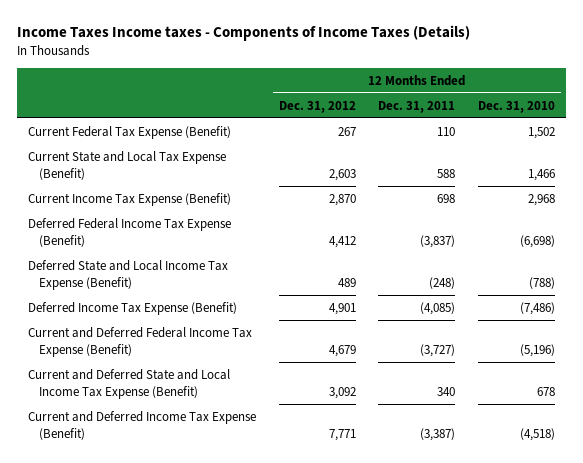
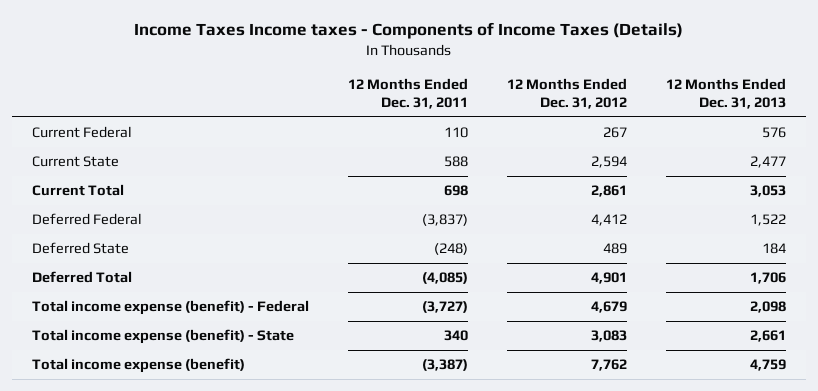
[477,100,555,113] Dec. 31, 2010 -> none
none -> [666,77,787,109] 12 Months Ended Dec. 31, 2013
[28,192,232,206] Current Income Tax Expense (Benefit) -> none
[28,368,231,399] Current and Deferred State and Local Income Tax Expense (Benefit) -> none
[28,125,232,139] Current Federal Tax Expense (Benefit) -> [31,126,132,139] Current Federal
[28,150,227,180] Current State and Local Tax Expense (Benefit) -> [31,156,119,168] Current State
[328,168,356,181] 2,603 -> [591,156,628,169] 2,594
none -> [31,184,124,197] Current Total
[28,217,232,247] Deferred Federal Income Tax Expense (Benefit) -> [31,213,142,226] Deferred Federal
[28,259,229,290] Deferred State and Local Income Tax Expense (Benefit) -> [31,242,129,255] Deferred State
[28,301,238,315] Deferred Income Tax Expense (Benefit) -> [31,271,132,284] Deferred Total
[28,326,253,357] Current and Deferred Federal Income Tax Expense (Benefit) -> [31,300,309,316] Total income expense (benefit) - Federal
none -> [31,329,294,345] Total income expense (benefit) - State
[28,410,257,440] Current and Deferred Income Tax Expense (Benefit) -> [31,358,245,374] Total income expense (benefit)
[328,428,356,441] 7,771 -> [591,359,628,372] 7,762

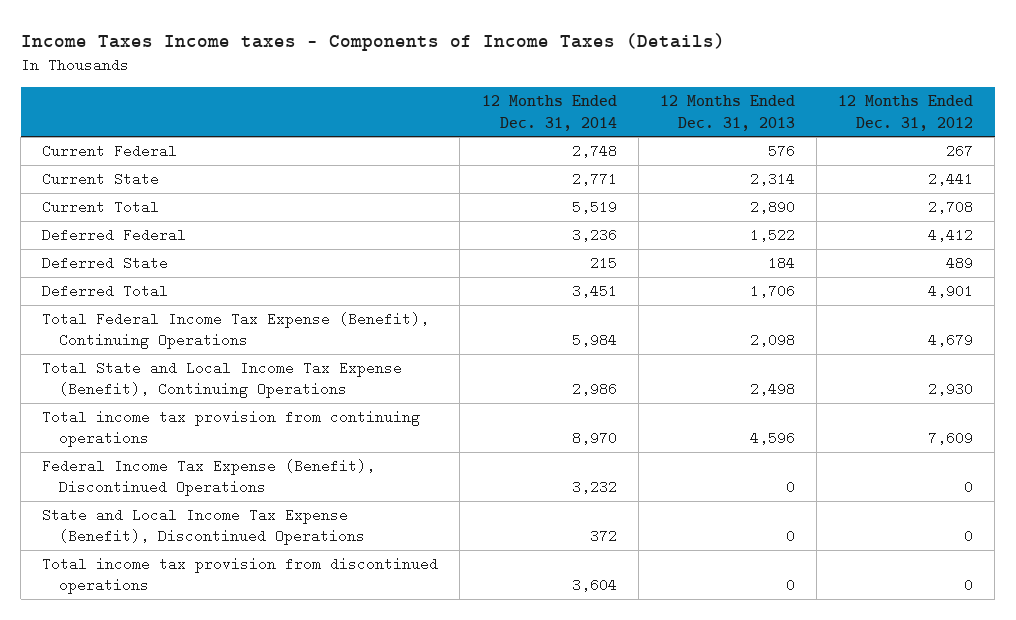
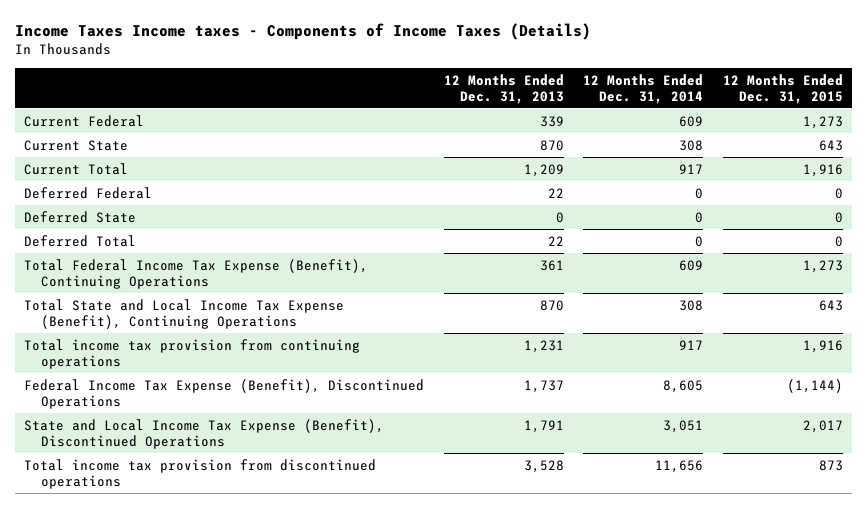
[838,95,974,131] 12 Months Ended Dec. 31, 2012 -> none
none -> [722,73,843,104] 12 Months Ended Dec. 31, 2015
[571,143,617,158] 2,748 -> [679,115,704,127] 609
[767,143,795,158] 576 -> [539,115,564,127] 339
[571,171,617,186] 2,771 -> [679,139,704,151] 308
[749,171,795,186] 2,314 -> [539,139,564,151] 870
[571,199,617,214] 5,519 -> [679,163,704,174] 917
[749,199,795,214] 2,890 -> [523,163,564,177] 1,209
[571,227,617,242] 3,236 -> [695,187,704,199] 0
[749,227,795,242] 1,522 -> [547,187,564,198] 22
[589,255,617,270] 215 -> [695,211,704,223] 0
[767,255,795,270] 184 -> [555,211,564,223] 0
[571,283,617,298] 3,451 -> [695,235,704,247] 0
[749,283,795,298] 1,706 -> [547,235,564,246] 22
[571,333,617,348] 5,984 -> [679,259,704,271] 609
[749,333,795,348] 2,098 -> [539,259,564,271] 361
[571,382,617,397] 2,986 -> [679,299,704,311] 308
[749,382,795,397] 2,498 -> [539,299,564,311] 870
[571,431,617,446] 8,970 -> [679,339,704,350] 917
[749,431,795,446] 4,596 -> [523,339,564,353] 1,231
[571,480,617,495] 3,232 -> [663,379,704,393] 8,605
[785,480,795,495] 0 -> [523,379,564,393] 1,737
[589,529,617,544] 372 -> [663,419,704,433] 3,051
[785,529,795,544] 0 -> [523,419,564,433] 1,791
[571,578,617,593] 3,604 -> [655,459,704,473] 11,656
[785,578,795,593] 0 -> [523,459,564,473] 3,528

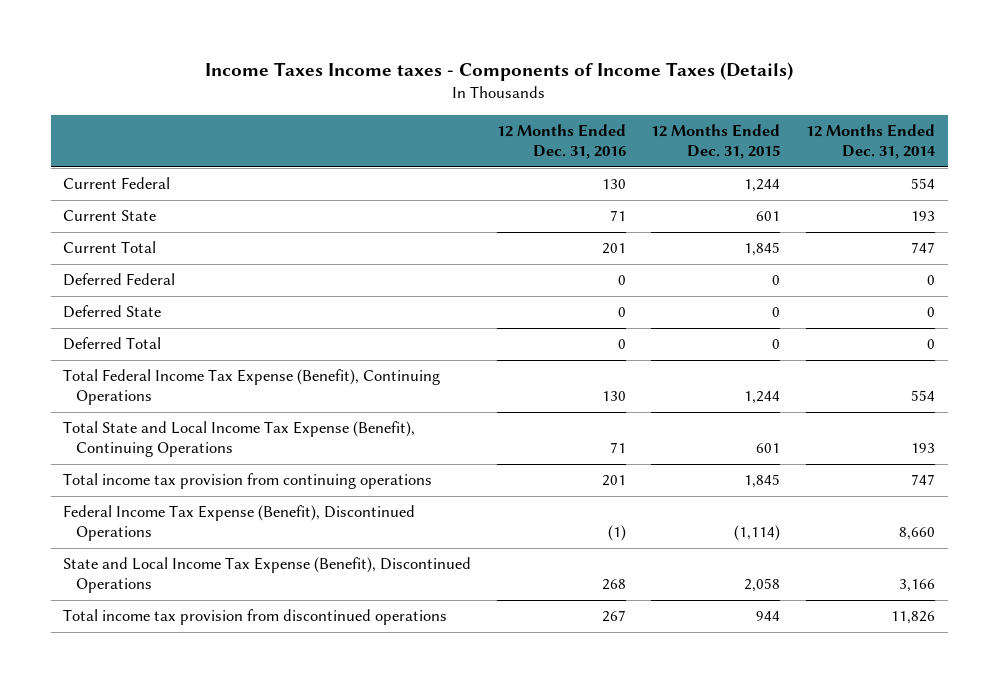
[443,73,564,104] 12 Months Ended Dec. 31, 2013 -> none
none -> [496,124,626,159] 12 Months Ended Dec. 31, 2016
[679,115,704,127] 609 -> [911,178,936,190] 554
[802,115,843,129] 1,273 -> [744,179,781,193] 1,244
[679,139,704,151] 308 -> [911,211,936,222] 193
[818,139,843,151] 643 -> [756,211,781,222] 601
[679,163,704,174] 917 -> [911,242,936,254] 747
[802,163,843,177] 1,916 -> [744,242,781,257] 1,845
[679,259,704,271] 609 -> [911,390,936,402] 554
[802,259,843,273] 1,273 -> [744,391,781,405] 1,244
[679,299,704,311] 308 -> [911,443,936,454] 193
[818,299,843,311] 643 -> [756,443,781,454] 601
[679,339,704,350] 917 -> [911,474,936,486] 747
[802,339,843,353] 1,916 -> [744,474,781,489] 1,845
[663,379,704,393] 8,605 -> [899,527,936,541] 8,660
[786,378,843,393] (1,144) -> [734,525,781,542] (1,114)
[663,419,704,433] 3,051 -> [899,579,936,593] 3,166
[802,419,843,433] 2,017 -> [744,578,781,593] 2,058
[655,459,704,473] 11,656 -> [891,611,936,625] 11,826
[818,459,843,471] 873 -> [756,611,781,622] 944

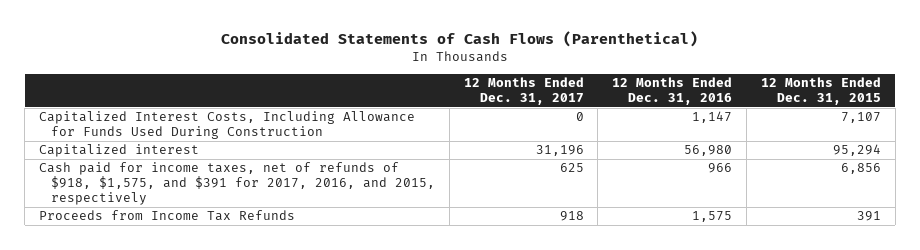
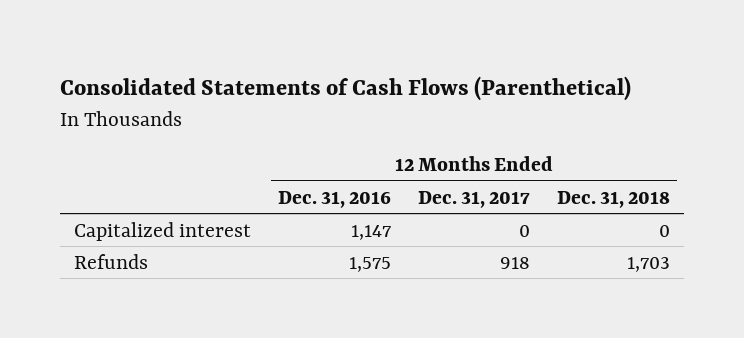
[760,77,881,105] 12 Months Ended Dec. 31, 2015 -> none
none -> [557,190,671,208] Dec. 31, 2018
[39,144,200,158] Capitalized interest -> none
[39,162,435,205] Cash paid for income taxes, net of refunds of $918, $1,575, and $391 for 2017, 2016, and 2015, respectively -> none
[39,111,416,140] Capitalized Interest Costs, Including Allowance for Funds Used During Construction -> [73,221,251,241] Capitalized interest
[39,210,296,222] Proceeds from Income Tax Refunds -> [73,253,148,269] Refunds

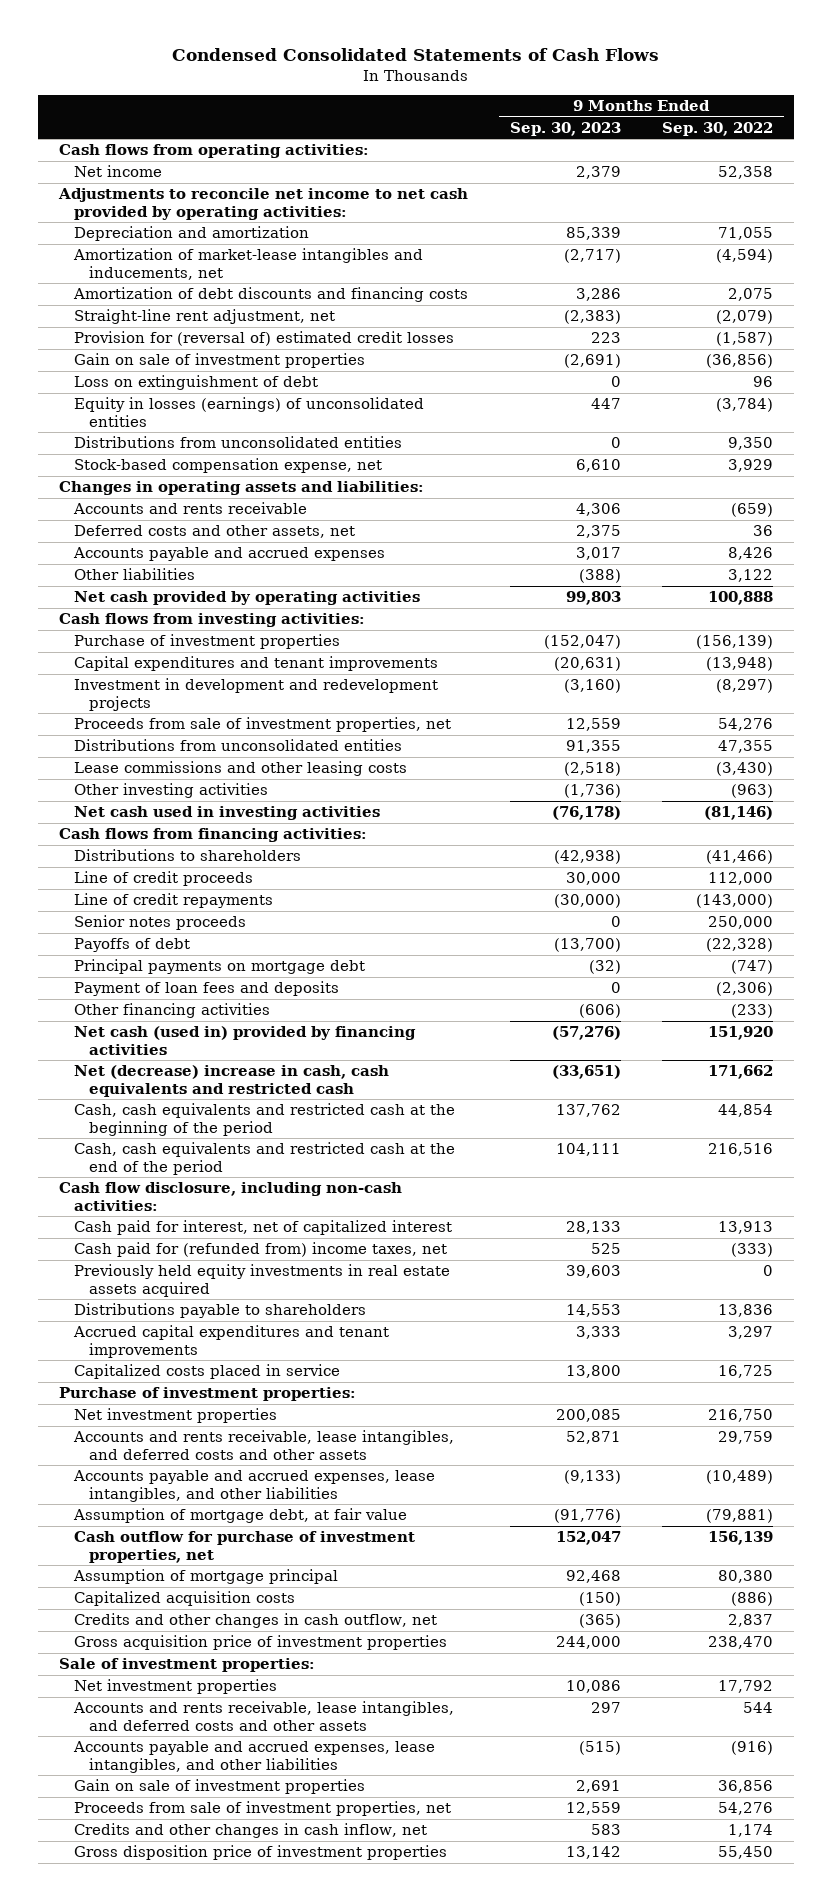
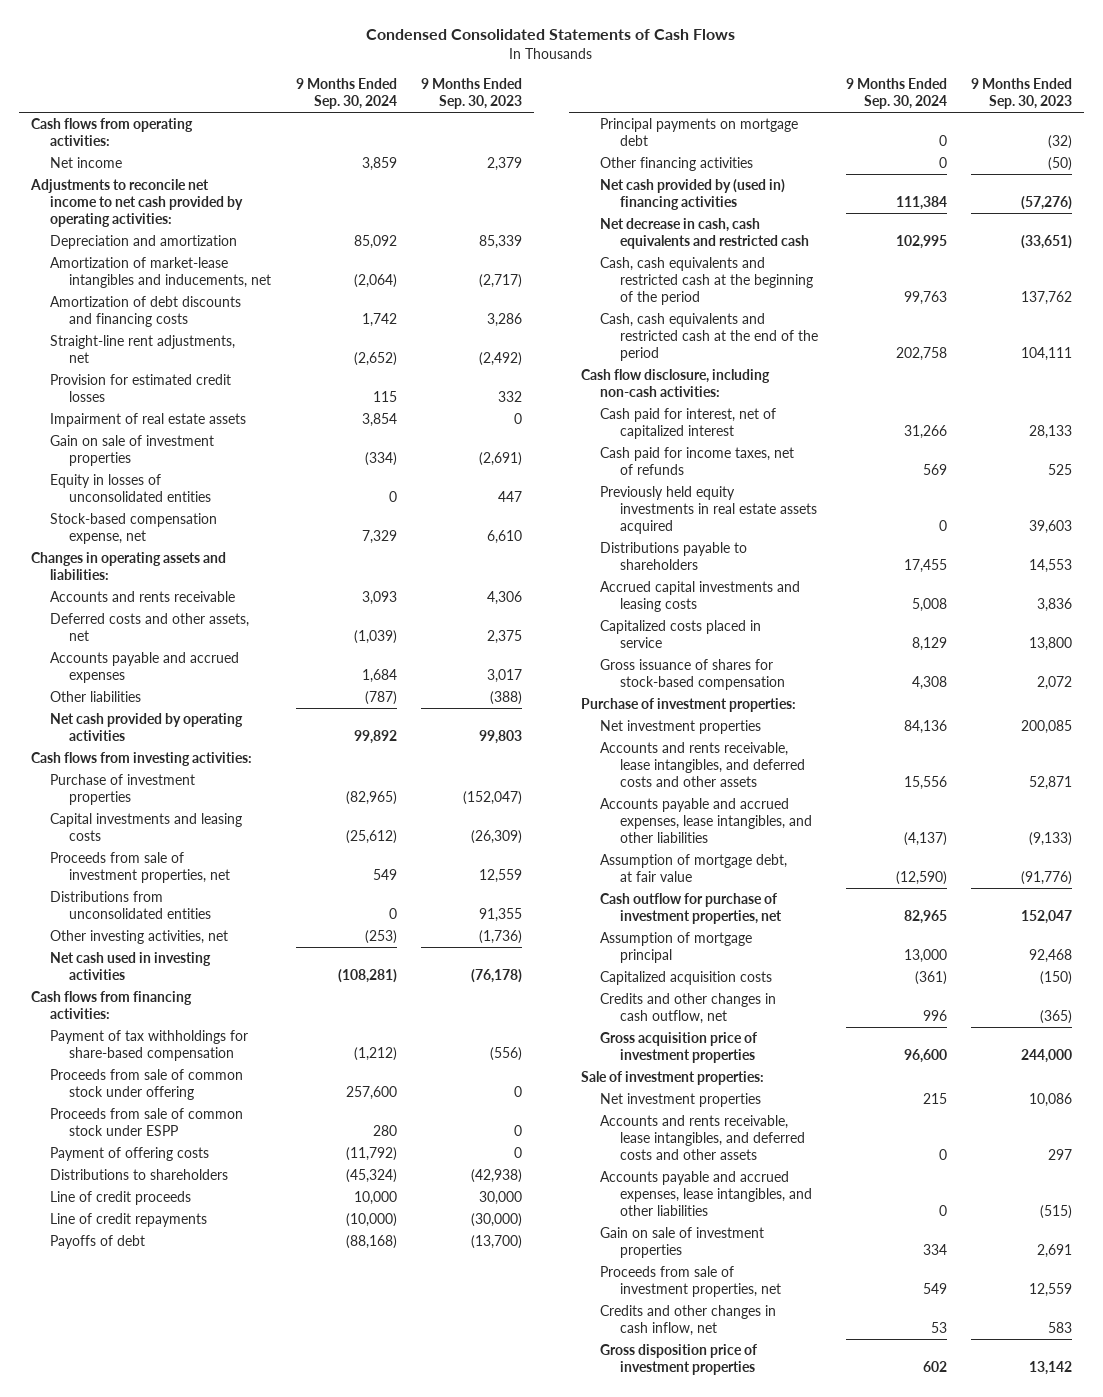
[662,121,774,136] Sep. 30, 2022 -> none
none -> [295,78,397,109] 9 Months Ended Sep. 30, 2024
[73,309,335,325] Straight-line rent adjustment, net -> [50,335,236,363] Straight-line rent adjustments, net
[563,310,621,325] (2,383) -> [478,351,522,366] (2,492)
[73,331,454,347] Provision for (reversal of) estimated credit losses -> [50,374,232,402] Provision for estimated credit losses
[590,332,621,344] 223 -> [497,390,522,402] 332
none -> [50,413,247,428] Impairment of real estate assets
[73,375,318,391] Loss on extinguishment of debt -> none
[73,436,402,449] Distributions from unconsolidated entities -> none
[73,397,424,427] Equity in losses (earnings) of unconsolidated entities -> [50,474,212,502] Equity in losses of unconsolidated entities
[73,678,438,711] Investment in development and redevelopment projects -> none
[73,656,438,672] Capital expenditures and tenant improvements -> [50,813,243,841] Capital investments and leasing costs
[553,657,621,672] (20,631) -> [470,829,522,844] (26,309)
[73,761,407,777] Lease commissions and other leasing costs -> none
[73,783,268,799] Other investing activities -> [50,930,229,945] Other investing activities, net
none -> [50,1030,249,1061] Payment of tax withholdings for share-based compensation
none -> [50,1069,244,1100] Proceeds from sale of common stock under offering
none -> [50,1108,244,1136] Proceeds from sale of common stock under ESPP
none -> [50,1147,210,1162] Payment of offering costs
[73,915,246,931] Senior notes proceeds -> none
[73,981,339,997] Payment of loan fees and deposits -> none
[578,1004,621,1019] (606) -> [1048,157,1073,172] (50)
[73,1026,416,1055] Net cash (used in) provided by financing activities -> [600,179,786,210] Net cash provided by (used in) financing activities
[73,1065,389,1097] Net (decrease) increase in cash, cash equivalents and restricted cash -> [600,218,809,249] Net decrease in cash, cash equivalents and restricted cash
[73,1242,447,1258] Cash paid for (refunded from) income taxes, net -> [600,447,795,475] Cash paid for income taxes, net of refunds
[72,1325,389,1358] Accrued capital expenditures and tenant improvements -> [600,581,801,612] Accrued capital investments and leasing costs
[575,1326,621,1340] 3,333 -> [1037,597,1073,612] 3,836
none -> [600,659,785,690] Gross issuance of shares for stock-based compensation

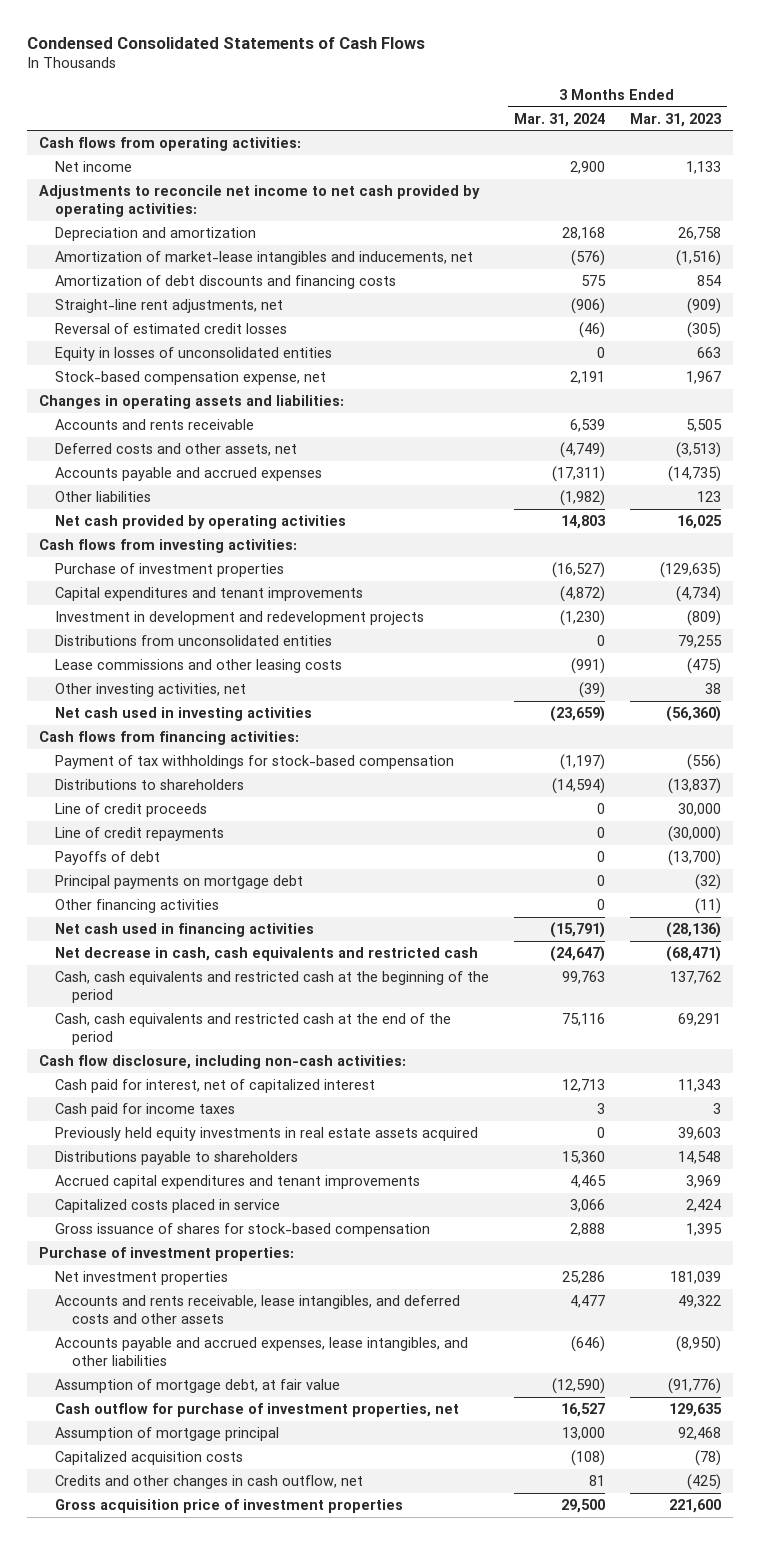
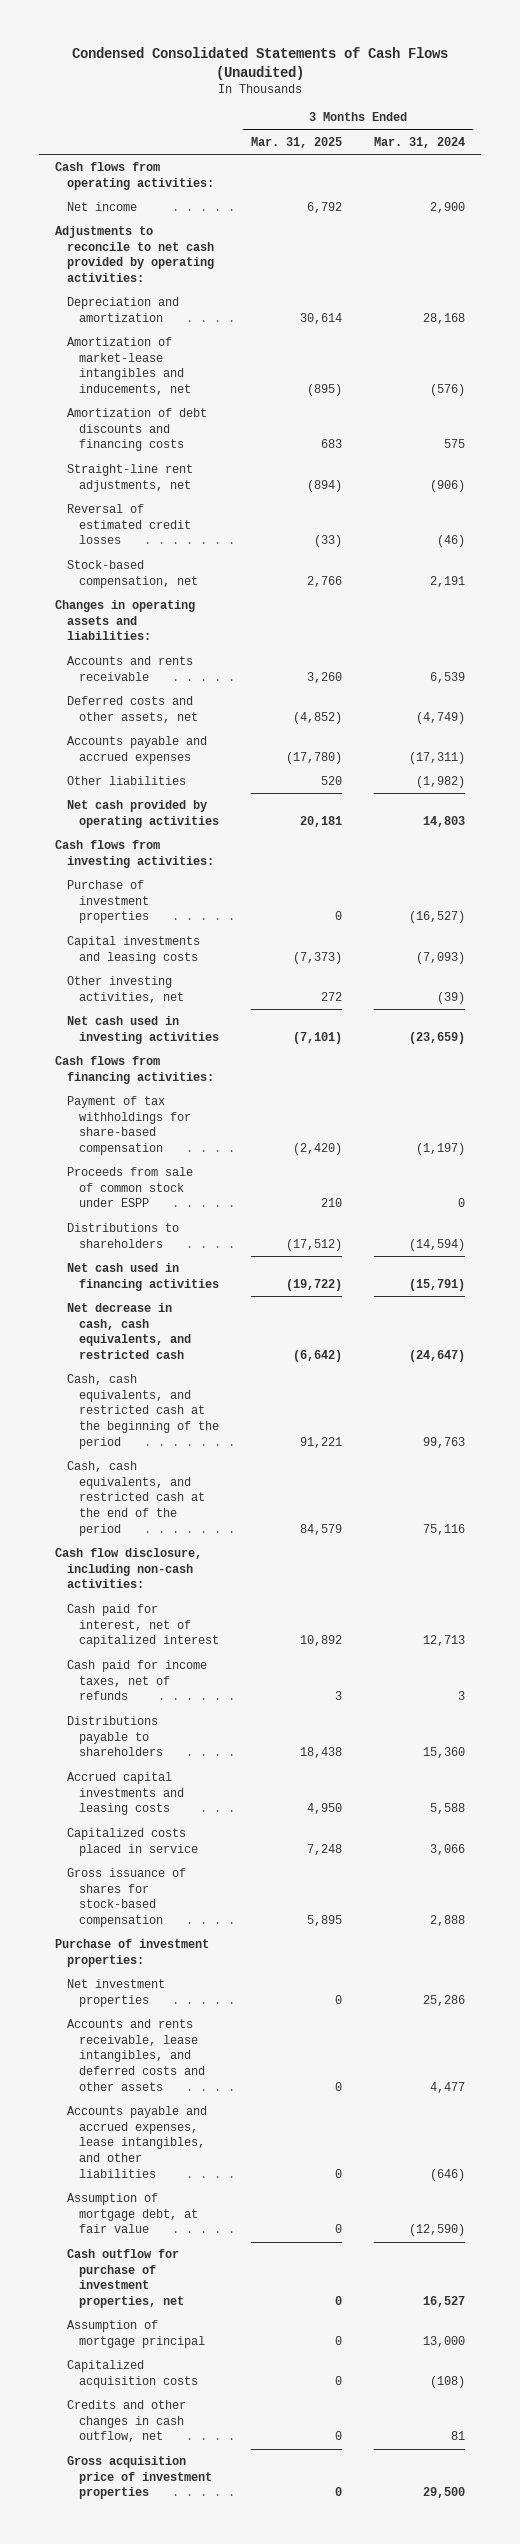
[26,36,425,49] Condensed Consolidated Statements of Cash Flows -> [71,46,448,80] Condensed Consolidated Statements of Cash Flows (Unaudited)
[629,112,721,127] Mar. 31, 2023 -> none
none -> [251,136,343,148] Mar. 31, 2025
[39,185,481,217] Adjustments to reconcile net income to net cash provided by operating activities: -> [54,226,214,282] Adjustments to reconcile to net cash provided by operating activities:
[55,347,333,362] Equity in losses of unconsolidated entities -> none
[55,371,327,386] Stock-based compensation expense, net -> [66,560,199,588] Stock-based compensation, net
[55,611,425,626] Investment in development and redevelopment projects -> none
[55,635,333,647] Distributions from unconsolidated entities -> none
[55,659,343,674] Lease commissions and other leasing costs -> none
[55,587,364,602] Capital expenditures and tenant improvements -> [66,936,200,964] Capital investments and leasing costs
[560,586,606,603] (4,872) -> [415,951,465,964] (7,093)
[55,755,455,770] Payment of tax withholdings for stock-based compensation -> [66,1096,192,1155] Payment of tax withholdings for share-based compensation
none -> [66,1167,193,1208] Proceeds from sale of common stock under ESPP
[55,803,208,818] Line of credit proceeds -> none
[55,827,225,842] Line of credit repayments -> none
[55,851,161,866] Payoffs of debt -> none
[55,875,304,890] Principal payments on mortgage debt -> none
[55,899,220,914] Other financing activities -> none
[55,947,479,962] Net decrease in cash, cash equivalents and restricted cash -> [66,1303,192,1359] Net decrease in cash, cash equivalents, and restricted cash
[55,971,490,1003] Cash, cash equivalents and restricted cash at the beginning of the period -> [66,1374,220,1449] Cash, cash equivalents, and restricted cash at the beginning of the period
[55,1013,452,1045] Cash, cash equivalents and restricted cash at the end of the period -> [66,1461,206,1536] Cash, cash equivalents, and restricted cash at the end of the period
[55,1127,479,1142] Previously held equity investments in real estate assets acquired -> none
[55,1103,236,1118] Cash paid for income taxes -> [66,1660,207,1701] Cash paid for income taxes, net of refunds
[55,1175,421,1190] Accrued capital expenditures and tenant improvements -> [66,1772,185,1816] Accrued capital investments and leasing costs
[570,1175,607,1189] 4,465 -> [429,1803,465,1815] 5,588

